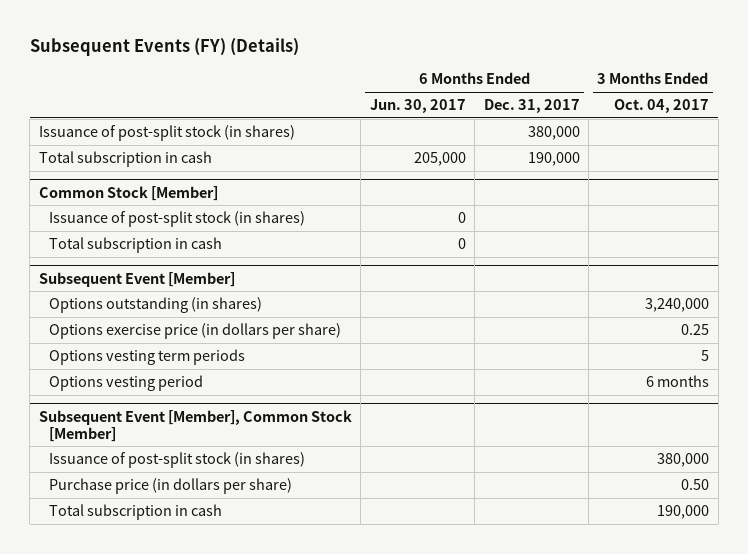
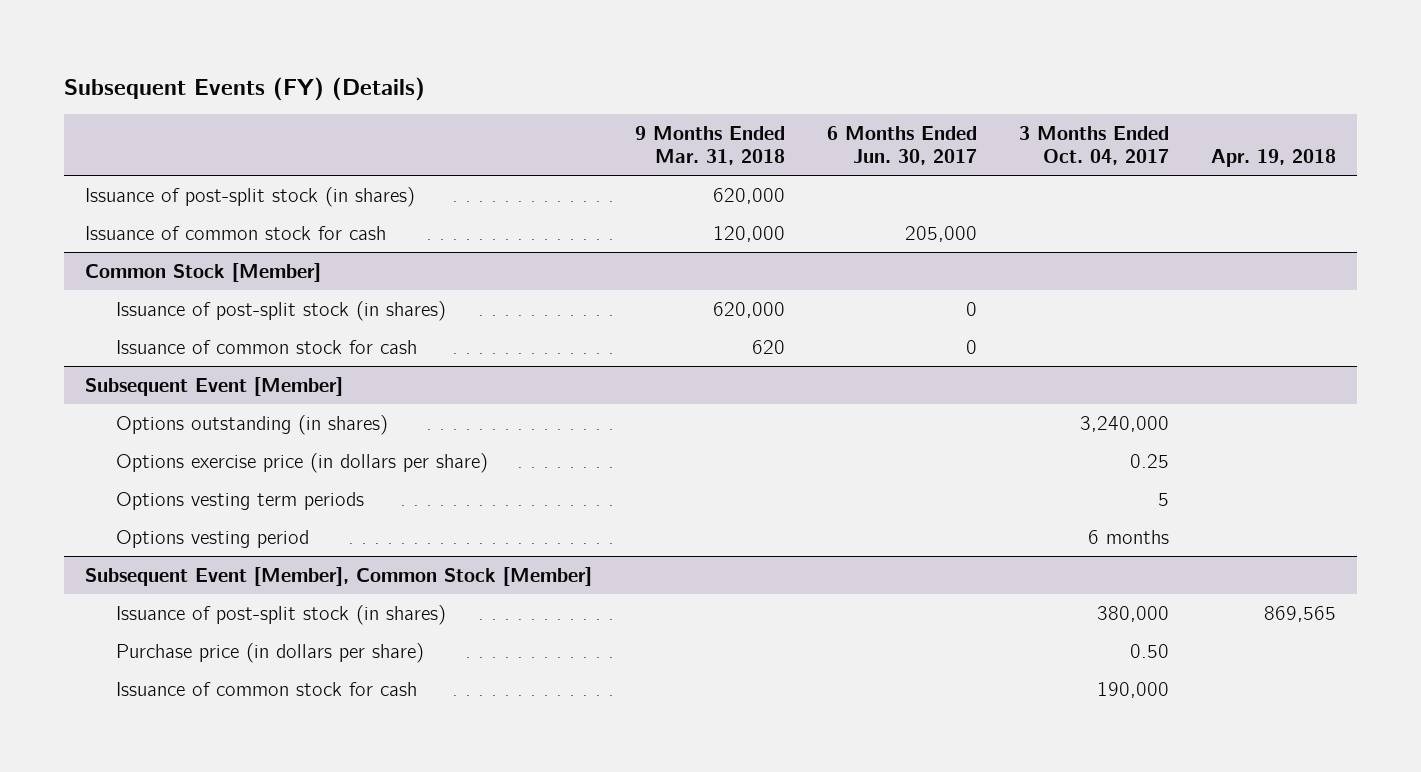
[483,99,580,114] Dec. 31, 2017 -> none
none -> [634,126,785,166] 9 Months Ended Mar. 31, 2018
none -> [1210,149,1336,168] Apr. 19, 2018
[38,151,212,168] Total subscription in cash -> [85,225,387,240] Issuance of common stock for cash
[49,237,223,254] Total subscription in cash -> [116,339,418,354] Issuance of common stock for cash
[49,504,223,521] Total subscription in cash -> [116,681,418,696] Issuance of common stock for cash

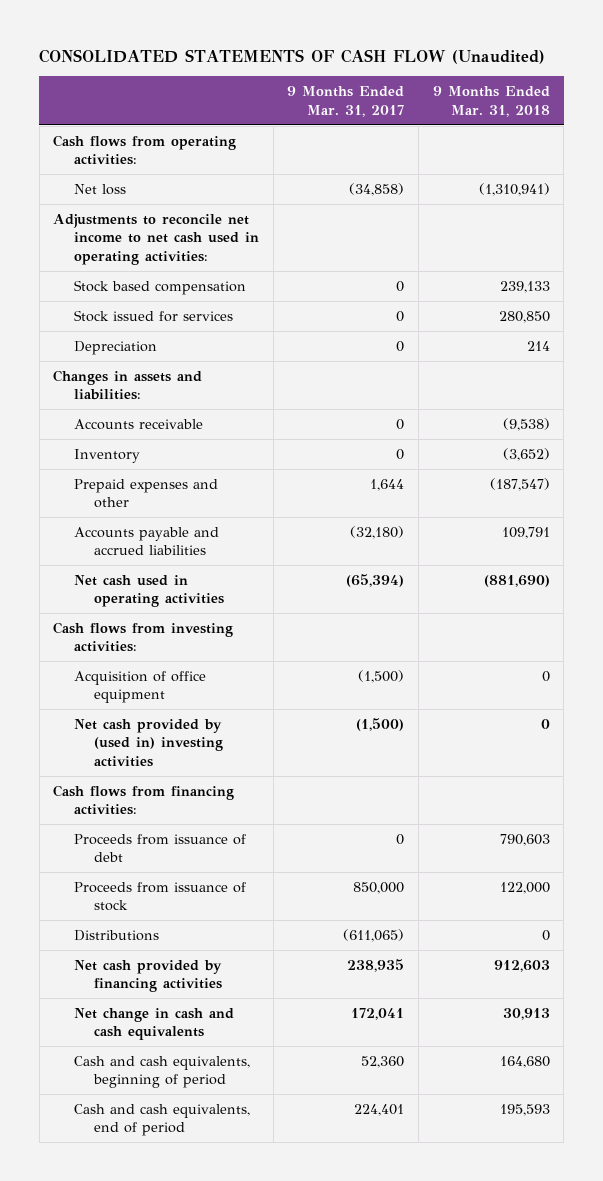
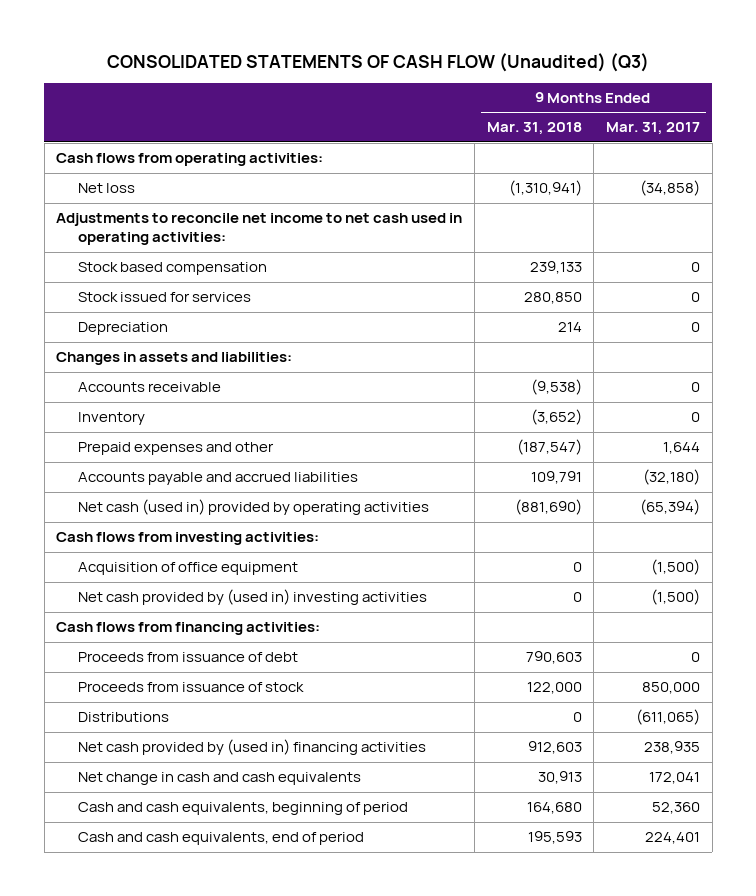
[39,48,546,64] CONSOLIDATED STATEMENTS OF CASH FLOW (Unaudited) -> [107,52,650,72] CONSOLIDATED STATEMENTS OF CASH FLOW (Unaudited) (Q3)
[73,574,225,608] Net cash used in operating activities -> [77,499,429,516] Net cash (used in) provided by operating activities
[73,959,223,993] Net cash provided by financing activities -> [77,739,426,756] Net cash provided by (used in) financing activities

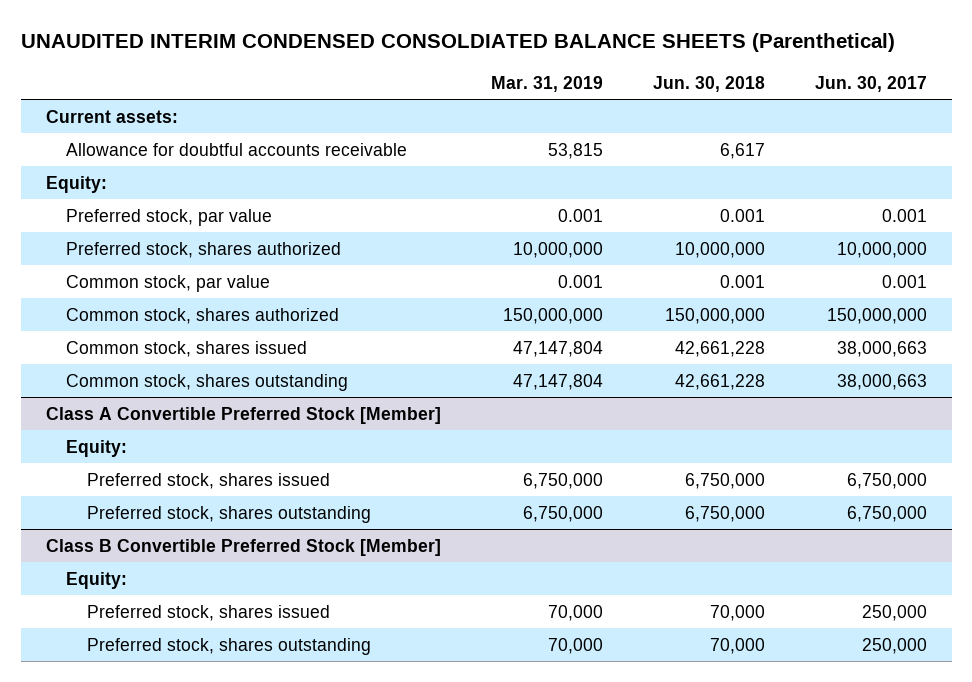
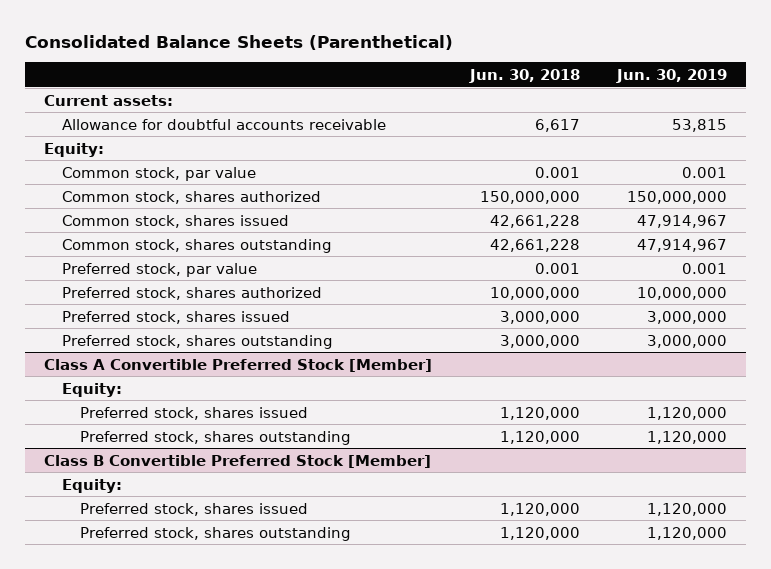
[20,33,895,53] UNAUDITED INTERIM CONDENSED CONSOLDIATED BALANCE SHEETS (Parenthetical) -> [25,34,454,50] Consolidated Balance Sheets (Parenthetical)
[490,75,603,92] Mar. 31, 2019 -> none
[814,75,927,92] Jun. 30, 2017 -> none
none -> [616,68,728,83] Jun. 30, 2019
[66,208,273,226] Preferred stock, par value -> [62,262,258,277] Preferred stock, par value
[66,241,342,258] Preferred stock, shares authorized -> [62,286,323,300] Preferred stock, shares authorized
none -> [62,310,291,324] Preferred stock, shares issued
none -> [62,334,334,349] Preferred stock, shares outstanding
[684,472,765,489] 6,750,000 -> [499,406,580,420] 1,120,000
[684,505,765,522] 6,750,000 -> [499,430,580,444] 1,120,000
[709,604,765,621] 70,000 -> [499,502,580,516] 1,120,000
[709,637,765,654] 70,000 -> [499,526,580,540] 1,120,000

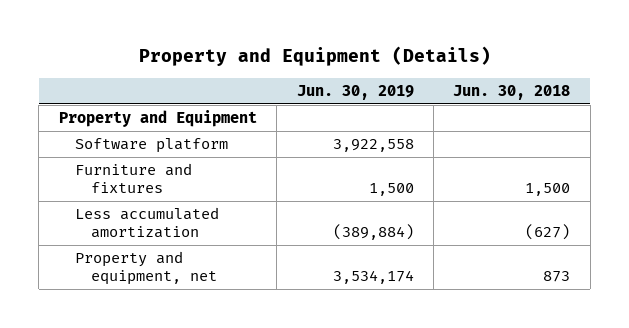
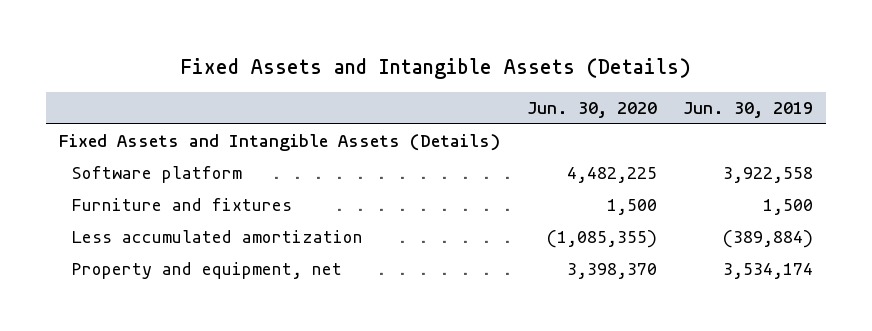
[138,46,491,67] Property and Equipment (Details) -> [181,57,692,79] Fixed Assets and Intangible Assets (Details)
[453,85,571,101] Jun. 30, 2018 -> none
none -> [526,102,657,119] Jun. 30, 2020
[58,110,257,128] Property and Equipment -> [59,134,501,152] Fixed Assets and Intangible Assets (Details)

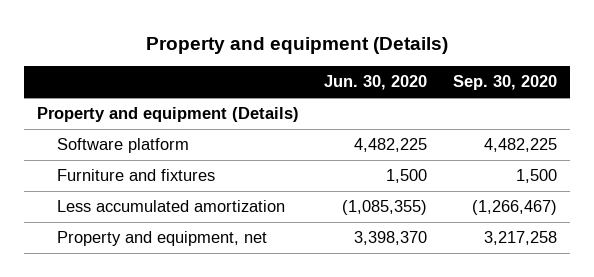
[181,57,692,79] Fixed Assets and Intangible Assets (Details) -> [145,36,448,54] Property and equipment (Details)
[683,102,814,119] Jun. 30, 2019 -> none
none -> [453,75,558,91] Sep. 30, 2020
[59,134,501,152] Fixed Assets and Intangible Assets (Details) -> [36,107,299,123] Property and equipment (Details)

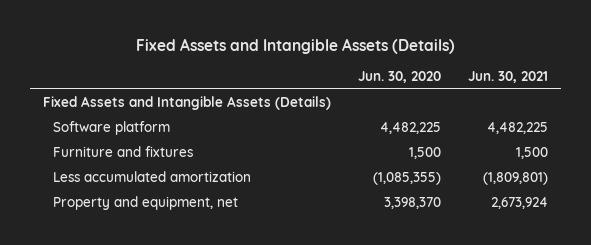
[145,36,448,54] Property and equipment (Details) -> [135,37,455,54] Fixed Assets and Intangible Assets (Details)
[453,75,558,91] Sep. 30, 2020 -> none
none -> [467,71,548,84] Jun. 30, 2021
[36,107,299,123] Property and equipment (Details) -> [43,96,332,111] Fixed Assets and Intangible Assets (Details)

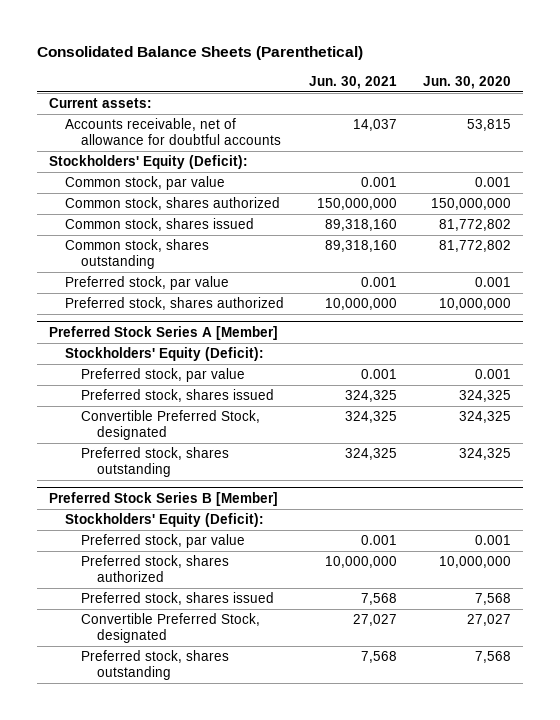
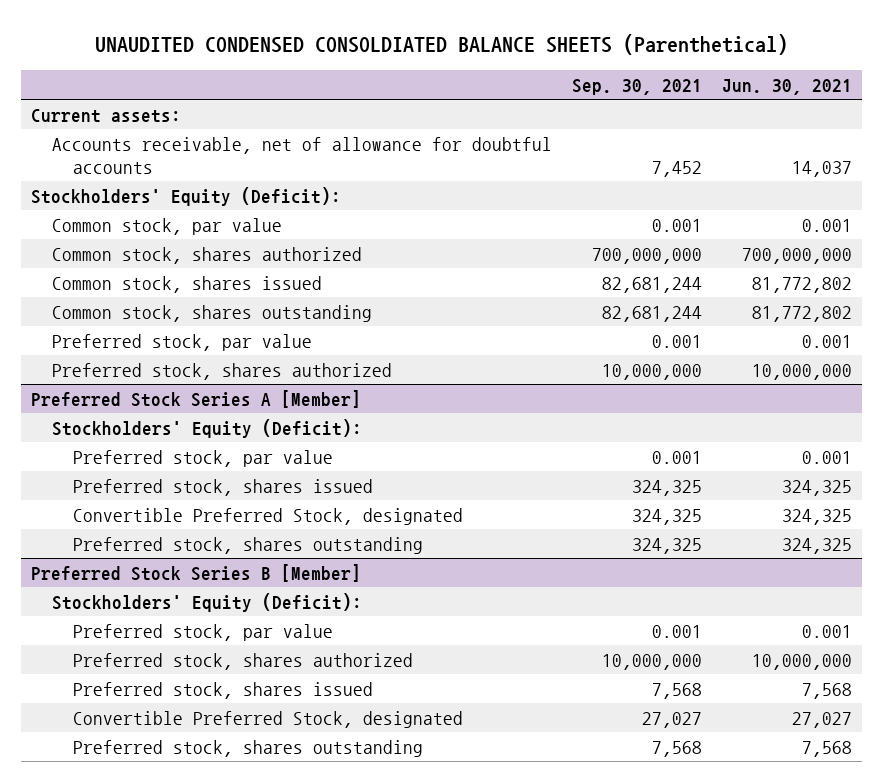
[36,46,363,61] Consolidated Balance Sheets (Parenthetical) -> [94,34,788,56] UNAUDITED CONDENSED CONSOLDIATED BALANCE SHEETS (Parenthetical)
[422,75,511,89] Jun. 30, 2020 -> none
none -> [571,78,702,95] Sep. 30, 2021
[317,198,398,211] 150,000,000 -> [741,247,852,264] 700,000,000
[325,219,398,232] 89,318,160 -> [751,276,852,293] 81,772,802
[325,240,398,253] 89,318,160 -> [751,305,852,322] 81,772,802

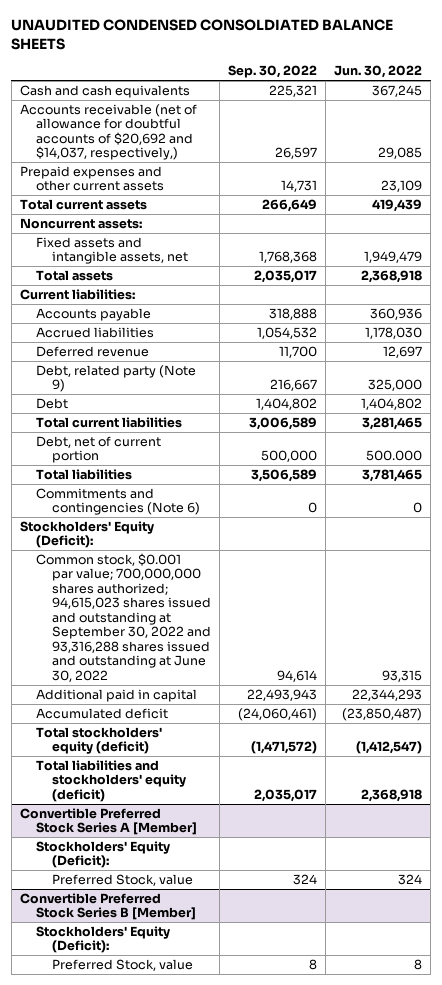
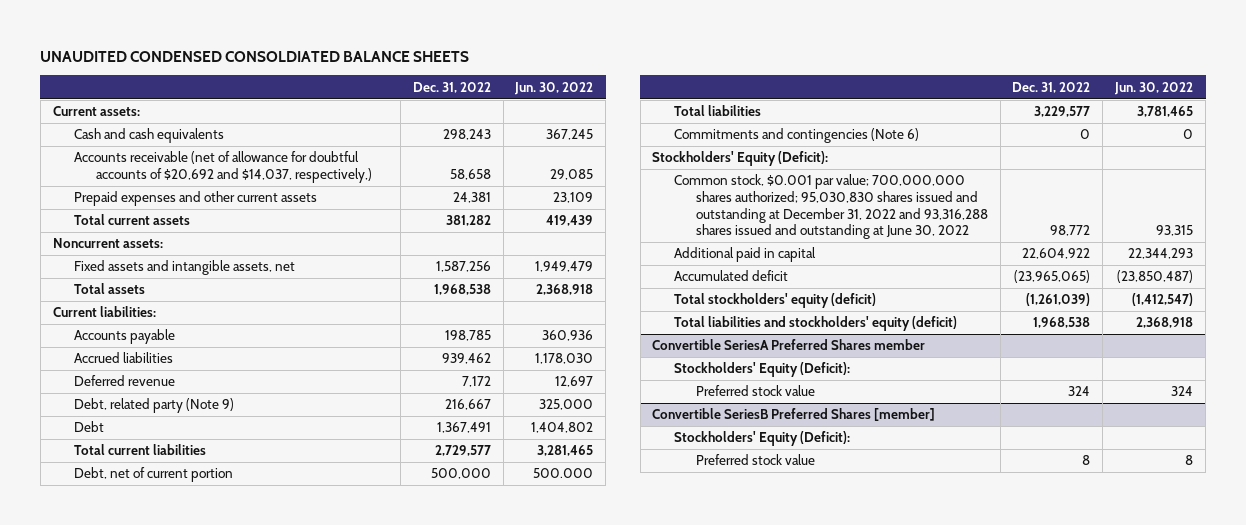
[228,65,318,79] Sep. 30, 2022 -> none
none -> [412,81,491,93] Dec. 31, 2022
none -> [52,106,140,117] Current assets:
[35,552,211,682] Common stock, $0.001 par value; 700,000,000 shares authorized; 94,615,023 shares issued and outstanding at September 30, 2022 and 93,316,288 shares issued and outstanding at June 30, 2022 -> [674,174,988,240] Common stock, $0.001 par value; 700,000,000 shares authorized; 95,030,830 shares issued and outstanding at December 31, 2022 and 93,316,288 shares issued and outstanding at June 30, 2022
[19,807,197,836] Convertible Preferred Stock Series A [Member] -> [652,339,926,351] Convertible SeriesA Preferred Shares member
[51,873,193,886] Preferred Stock, value -> [695,385,815,397] Preferred stock value
[19,892,196,921] Convertible Preferred Stock Series B [Member] -> [652,408,936,422] Convertible SeriesB Preferred Shares [member]
[51,958,193,971] Preferred Stock, value -> [695,454,815,466] Preferred stock value

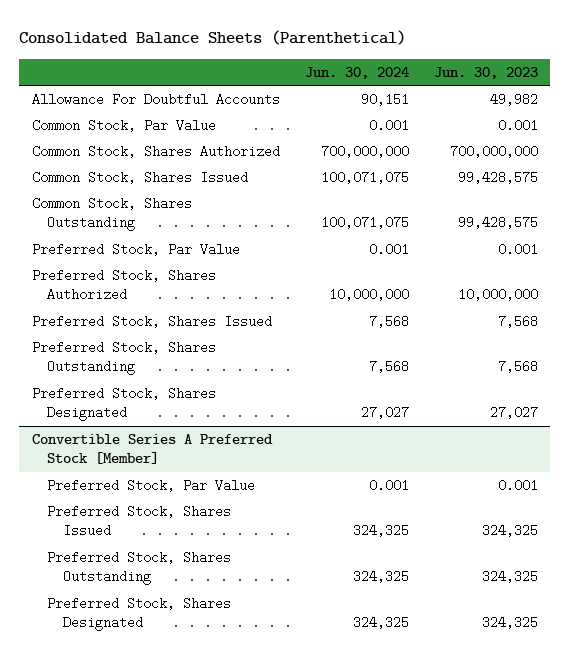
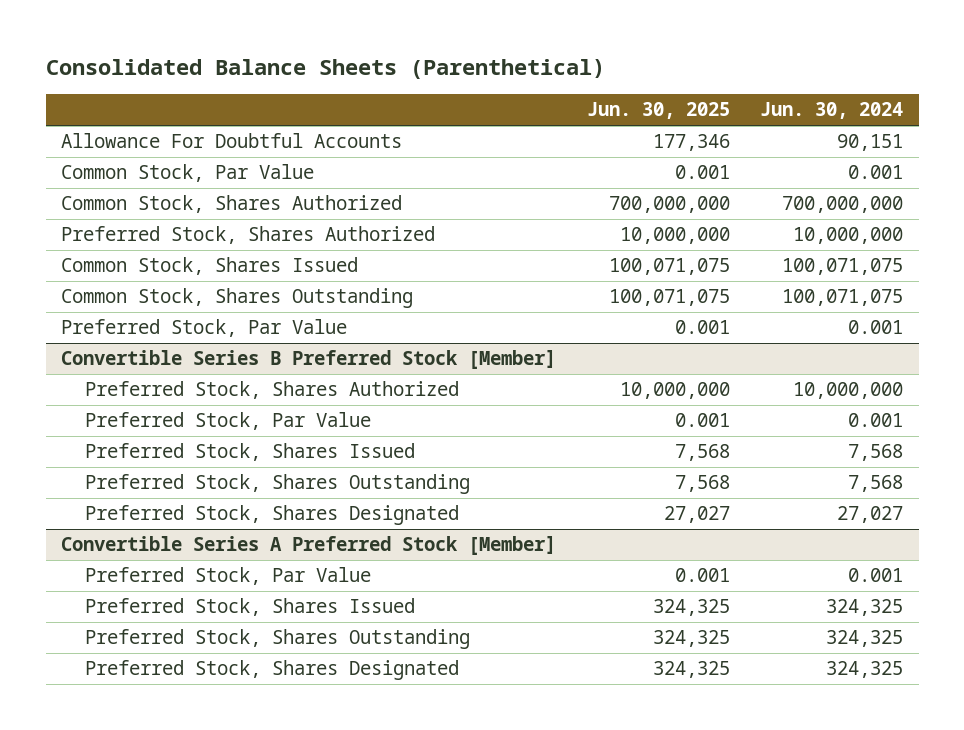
[433,66,538,79] Jun. 30, 2023 -> none
none -> [586,102,730,120] Jun. 30, 2025
none -> [61,226,436,245] Preferred Stock, Shares Authorized
none -> [61,350,557,370] Convertible Series B Preferred Stock [Member]
none -> [84,412,371,431] Preferred Stock, Par Value

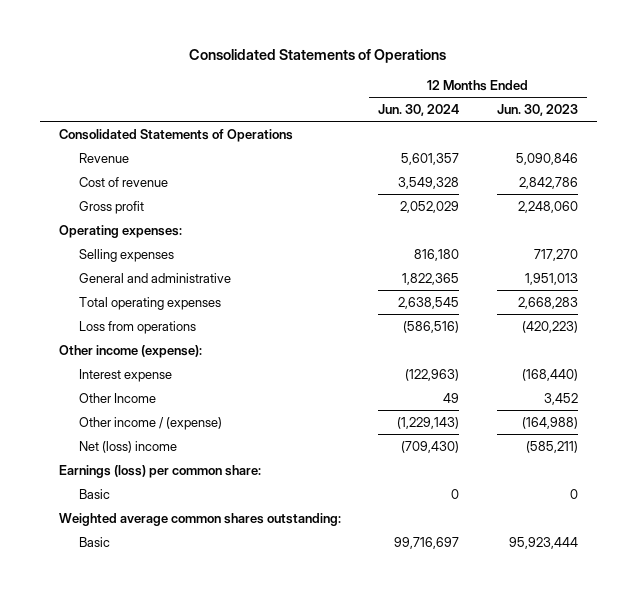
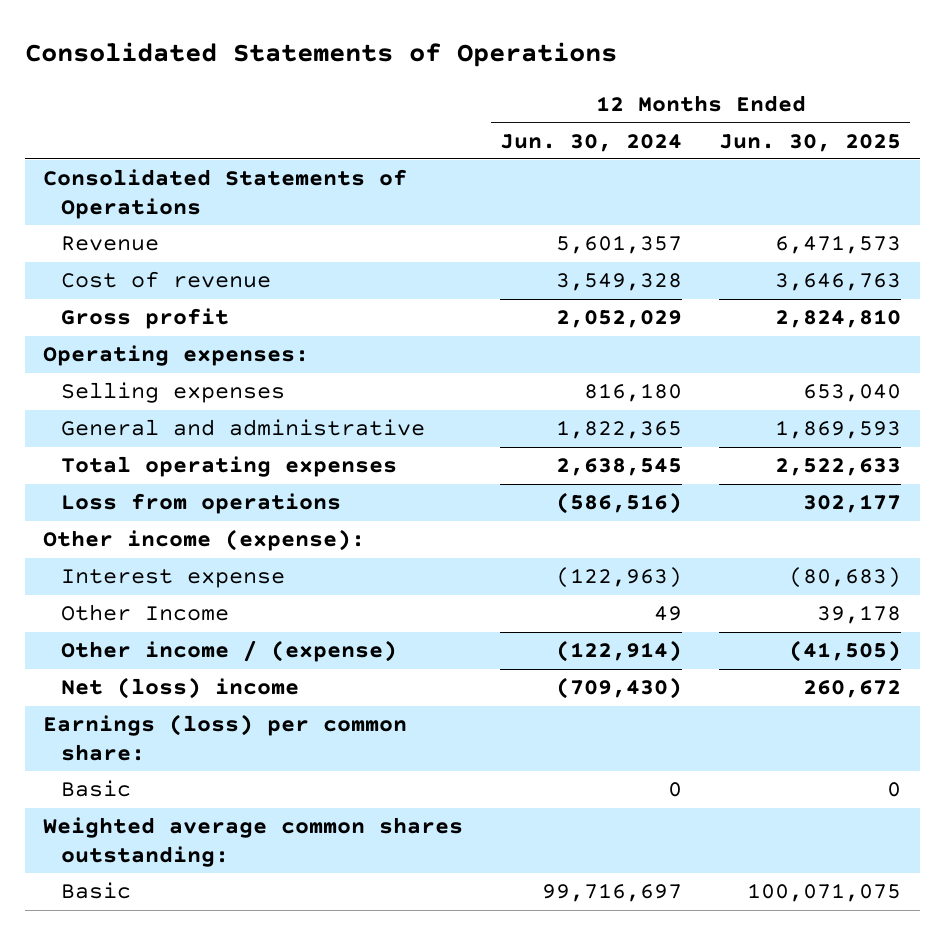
[496,103,578,116] Jun. 30, 2023 -> none
none -> [719,133,902,152] Jun. 30, 2025
[397,416,460,429] (1,229,143) -> [556,640,683,663] (122,914)

